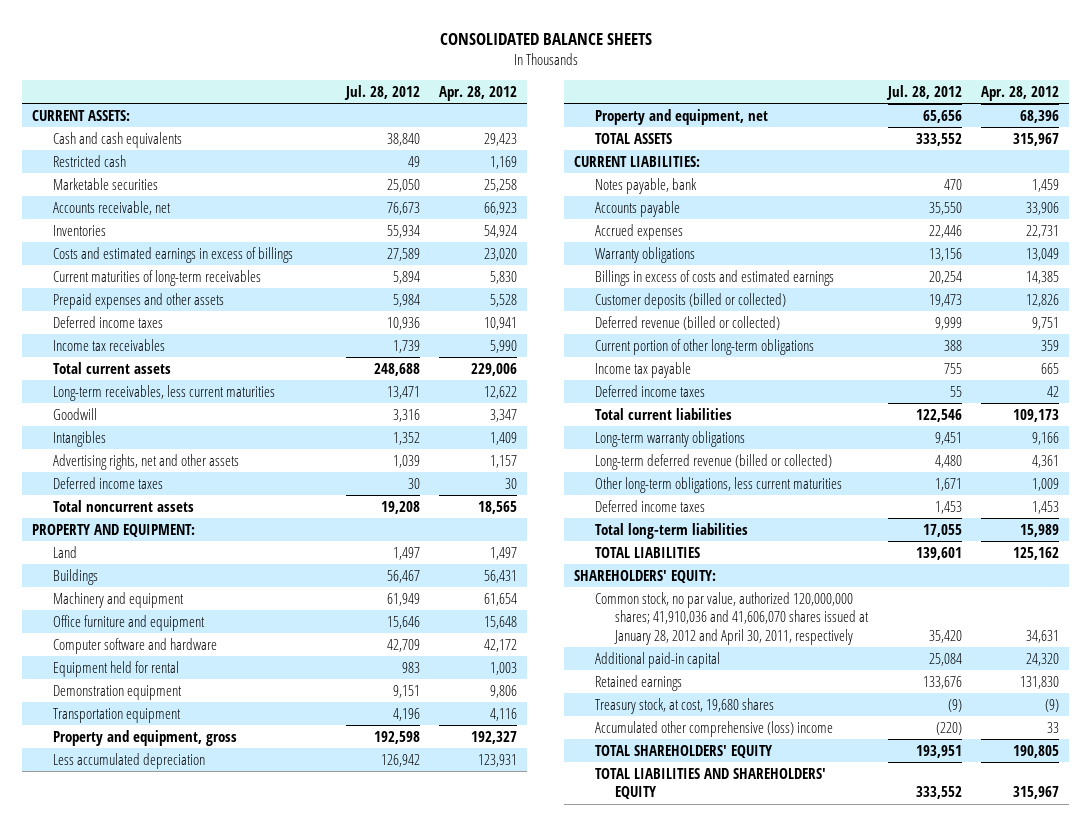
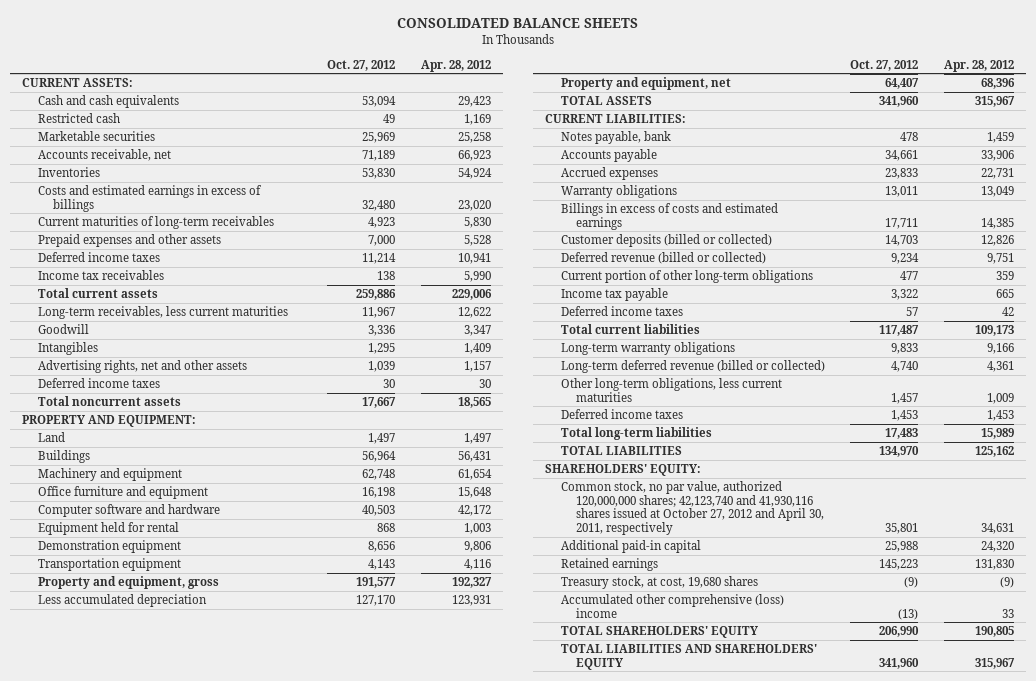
[344,84,421,100] Jul. 28, 2012 -> none
none -> [327,59,396,71] Oct. 27, 2012
[594,591,870,646] Common stock, no par value, authorized 120,000,000 shares; 41,910,036 and 41,606,070 shares issued at January 28, 2012 and April 30, 2011, respectively -> [560,481,825,536] Common stock, no par value, authorized 120,000,000 shares; 42,123,740 and 41,930,116 shares issued at October 27, 2012 and April 30, 2011, respectively

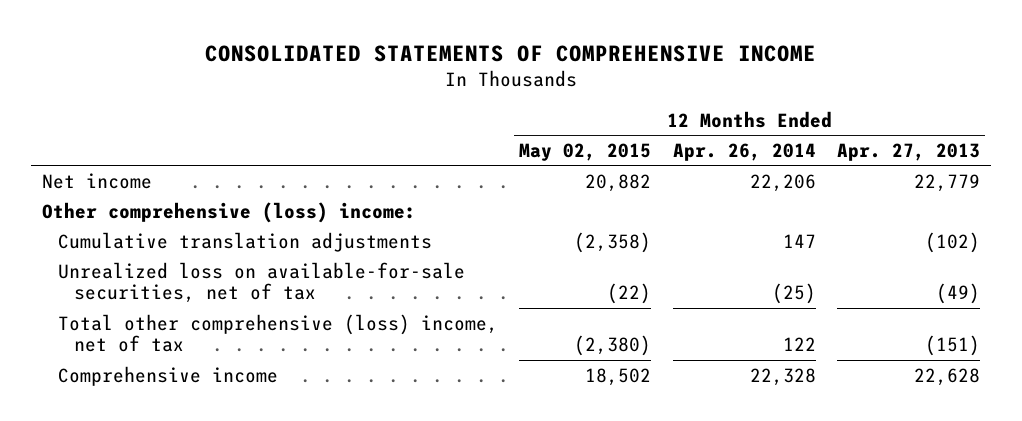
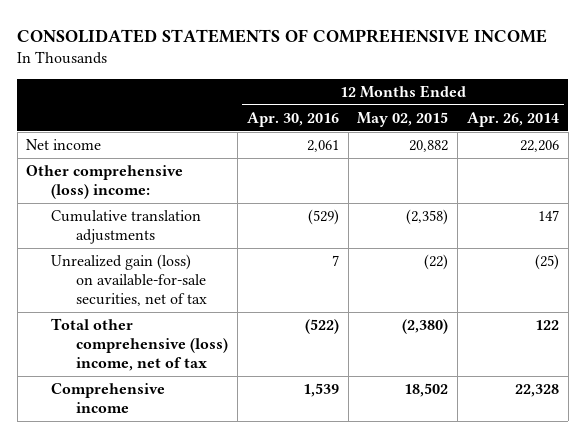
[836,142,980,161] Apr. 27, 2013 -> none
none -> [246,112,339,128] Apr. 30, 2016
[57,261,465,304] Unrealized loss on available-for-sale securities, net of tax -> [51,254,208,307] Unrealized gain (loss) on available-for-sale securities, net of tax

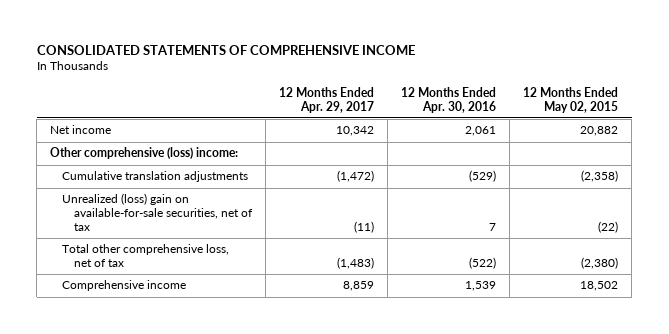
[466,112,559,128] Apr. 26, 2014 -> none
none -> [278,86,374,113] 12 Months Ended Apr. 29, 2017
[51,254,208,307] Unrealized gain (loss) on available-for-sale securities, net of tax -> [62,193,253,231] Unrealized (loss) gain on available-for-sale securities, net of tax
[51,318,229,372] Total other comprehensive (loss) income, net of tax -> [62,244,230,268] Total other comprehensive loss, net of tax

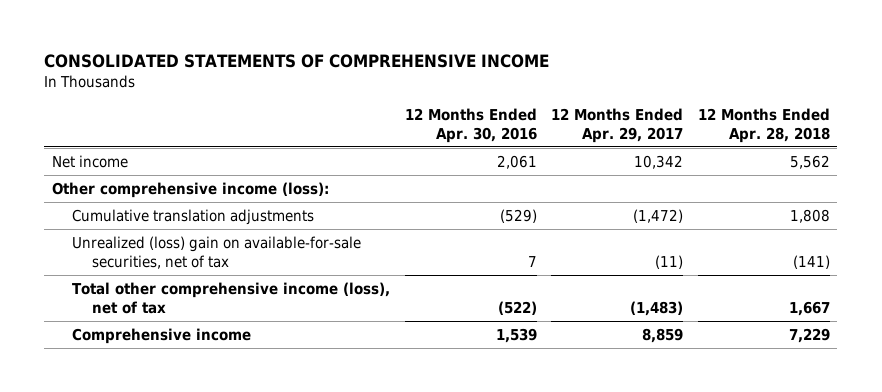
[523,86,619,113] 12 Months Ended May 02, 2015 -> none
none -> [698,108,831,143] 12 Months Ended Apr. 28, 2018
[50,147,239,160] Other comprehensive (loss) income: -> [51,181,329,198] Other comprehensive income (loss):
[62,244,230,268] Total other comprehensive loss, net of tax -> [71,281,390,314] Total other comprehensive income (loss), net of tax

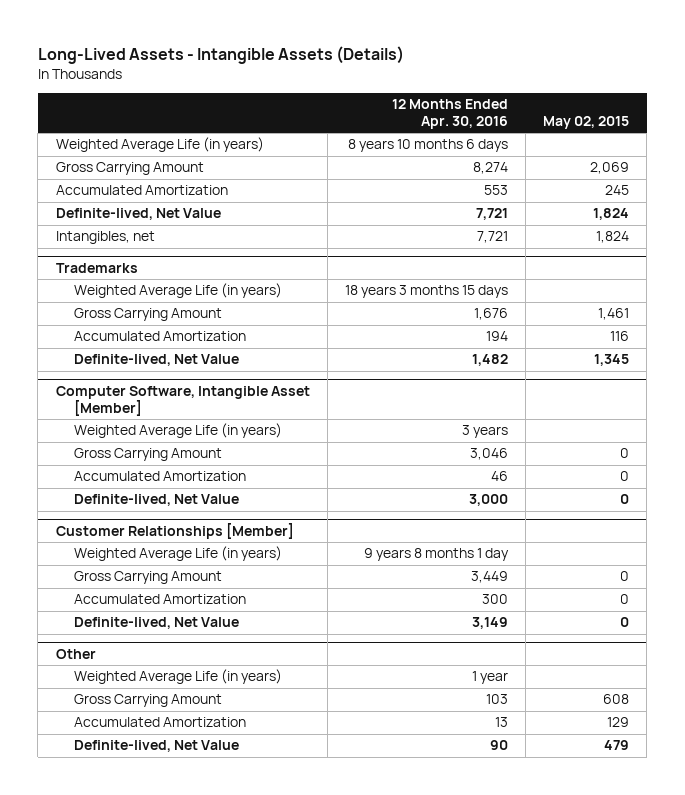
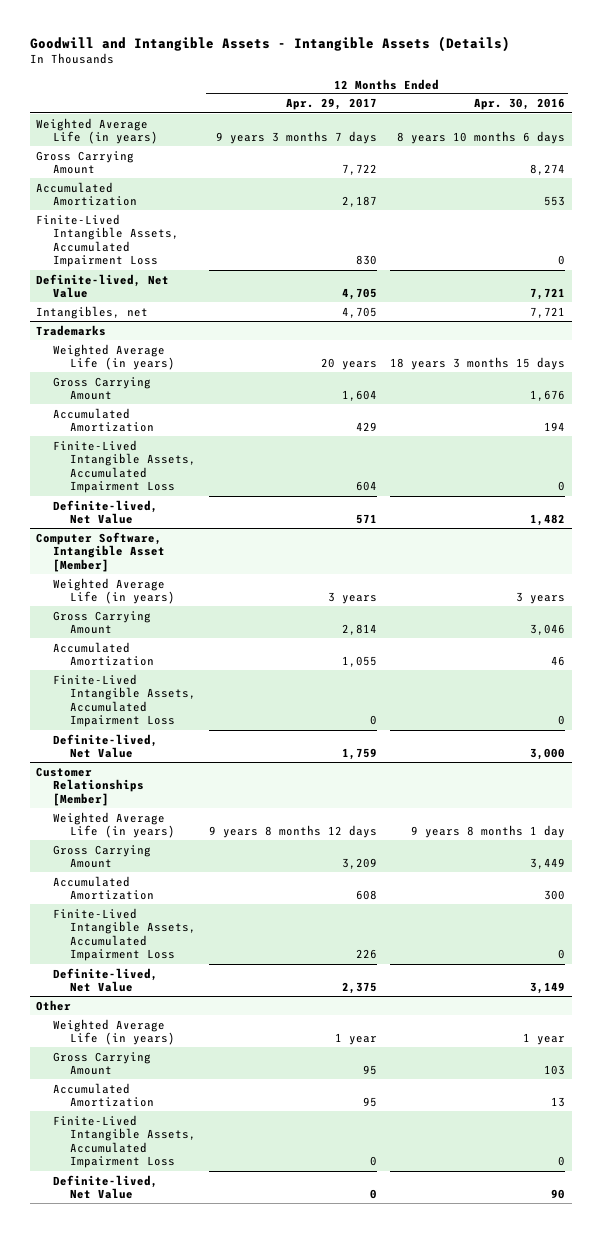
[37,45,404,64] Long-Lived Assets - Intangible Assets (Details) -> [29,35,510,52] Goodwill and Intangible Assets - Intangible Assets (Details)
[543,116,630,130] May 02, 2015 -> none
none -> [285,98,377,111] Apr. 29, 2017
none -> [36,213,180,268] Finite-Lived Intangible Assets, Accumulated Impairment Loss
none -> [53,439,196,494] Finite-Lived Intangible Assets, Accumulated Impairment Loss
none -> [53,673,196,728] Finite-Lived Intangible Assets, Accumulated Impairment Loss
none -> [53,907,196,962] Finite-Lived Intangible Assets, Accumulated Impairment Loss
none -> [53,1114,196,1169] Finite-Lived Intangible Assets, Accumulated Impairment Loss

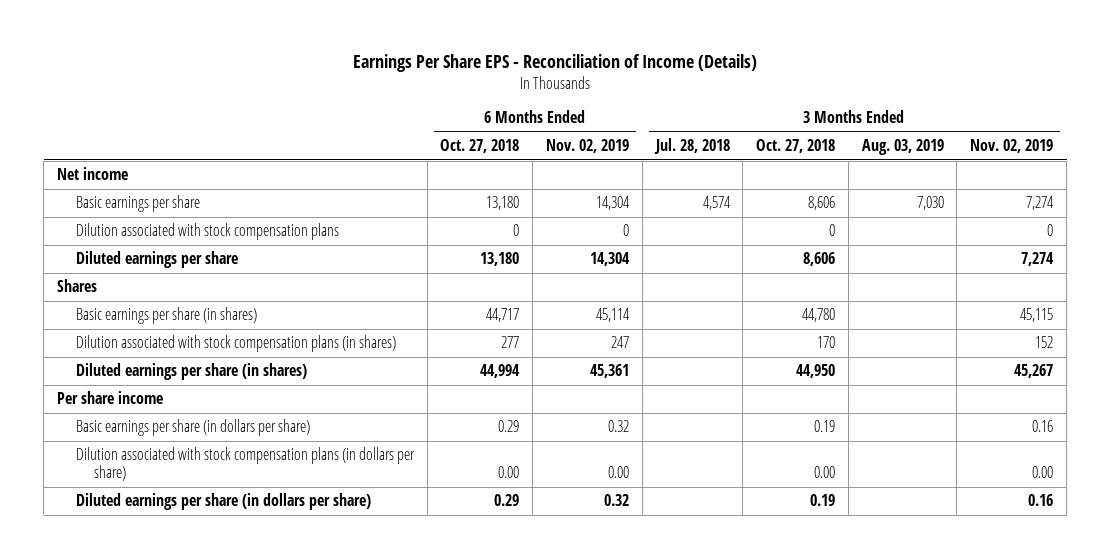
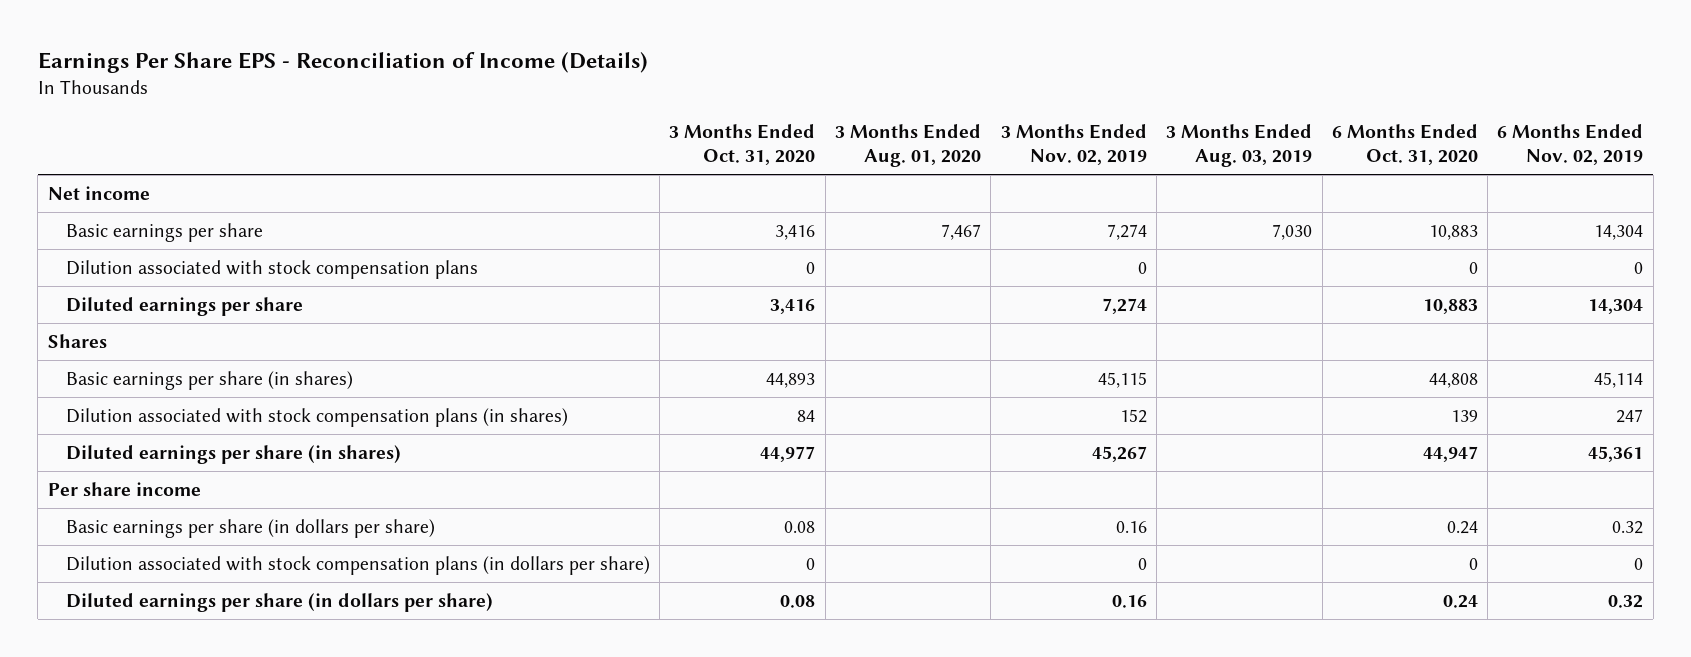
[440,139,520,154] Oct. 27, 2018 -> none
[653,138,730,155] Jul. 28, 2018 -> none
[756,139,836,154] Oct. 27, 2018 -> none
none -> [669,124,816,165] 3 Months Ended Oct. 31, 2020
none -> [834,124,981,167] 3 Months Ended Aug. 01, 2020
none -> [1331,124,1478,165] 6 Months Ended Oct. 31, 2020
[607,466,629,479] 0.00 -> [1634,557,1644,570] 0
[1032,466,1054,479] 0.00 -> [1137,557,1147,570] 0

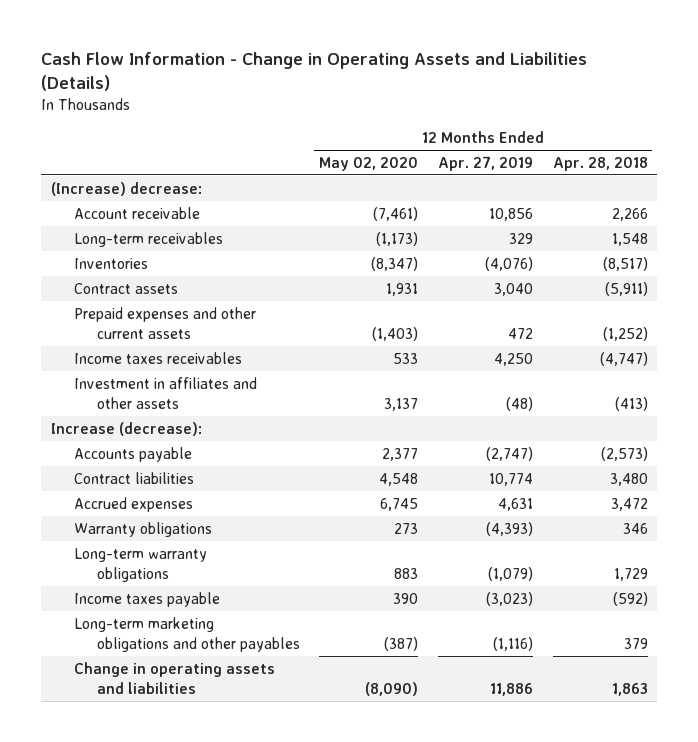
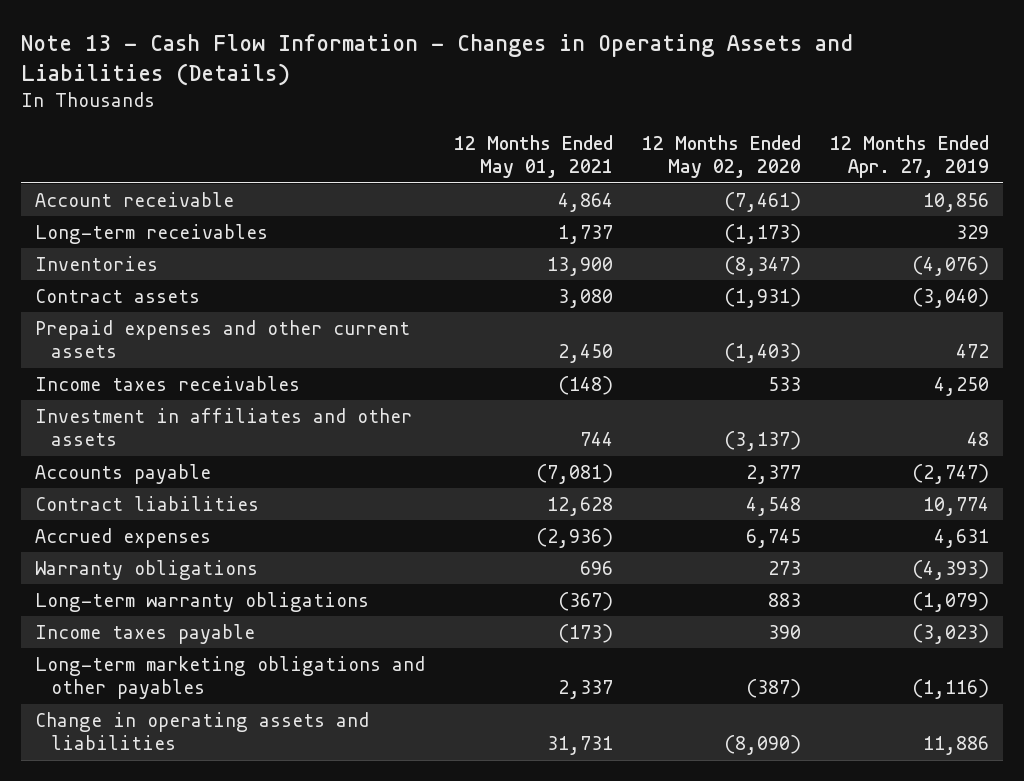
[41,52,588,92] Cash Flow Information - Change in Operating Assets and Liabilities (Details) -> [20,34,853,87] Note 13 - Cash Flow Information - Changes in Operating Assets and Liabilities (Details)
[552,156,648,171] Apr. 28, 2018 -> none
none -> [454,134,614,179] 12 Months Ended May 01, 2021
[50,181,202,196] (Increase) decrease: -> none
[386,282,419,296] 1,931 -> [724,287,802,308] (1,931)
[493,282,533,296] 3,040 -> [911,287,989,308] (3,040)
[50,421,202,436] Increase (decrease): -> none
[384,397,419,411] 3,137 -> [724,431,802,452] (3,137)
[505,396,533,411] (48) -> [966,432,989,447] 48

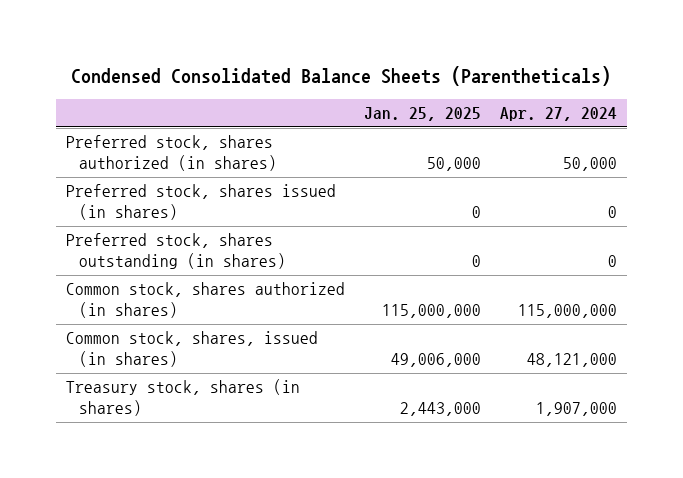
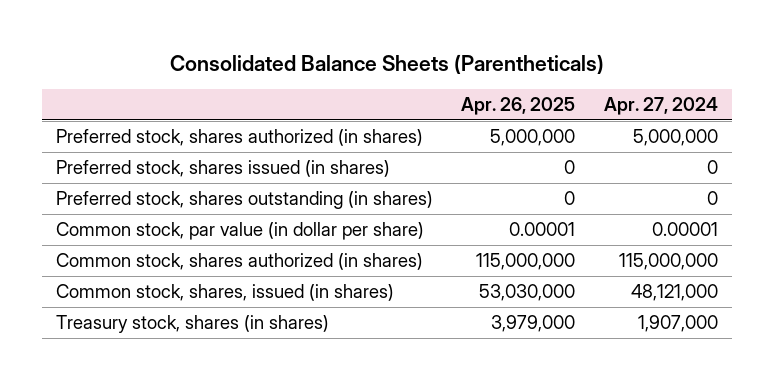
[71,66,612,87] Condensed Consolidated Balance Sheets (Parentheticals) -> [169,53,604,74] Consolidated Balance Sheets (Parentheticals)
[363,107,481,122] Jan. 25, 2025 -> none
none -> [461,96,576,115] Apr. 26, 2025
[563,157,618,172] 50,000 -> [632,129,718,147] 5,000,000
none -> [56,222,425,241] Common stock, par value (in dollar per share)

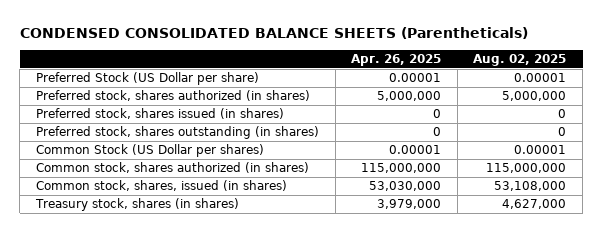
[169,53,604,74] Consolidated Balance Sheets (Parentheticals) -> [19,26,528,39] CONDENSED CONSOLIDATED BALANCE SHEETS (Parentheticals)
[603,96,718,115] Apr. 27, 2024 -> none
none -> [473,53,567,66] Aug. 02, 2025
none -> [36,72,260,86] Preferred Stock (US Dollar per share)
[56,222,425,241] Common stock, par value (in dollar per share) -> [36,144,265,158] Common Stock (US Dollar per shares)

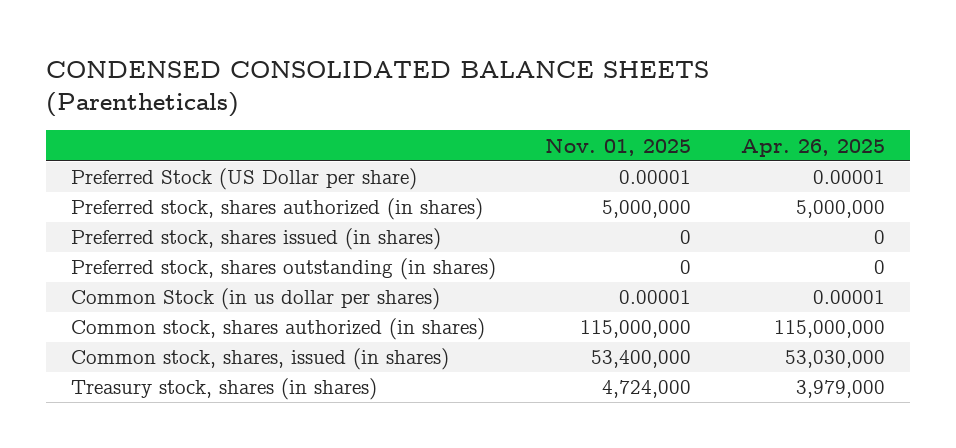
[473,53,567,66] Aug. 02, 2025 -> none
none -> [545,137,692,156] Nov. 01, 2025
[36,144,265,158] Common Stock (US Dollar per shares) -> [70,288,440,311] Common Stock (in us dollar per shares)

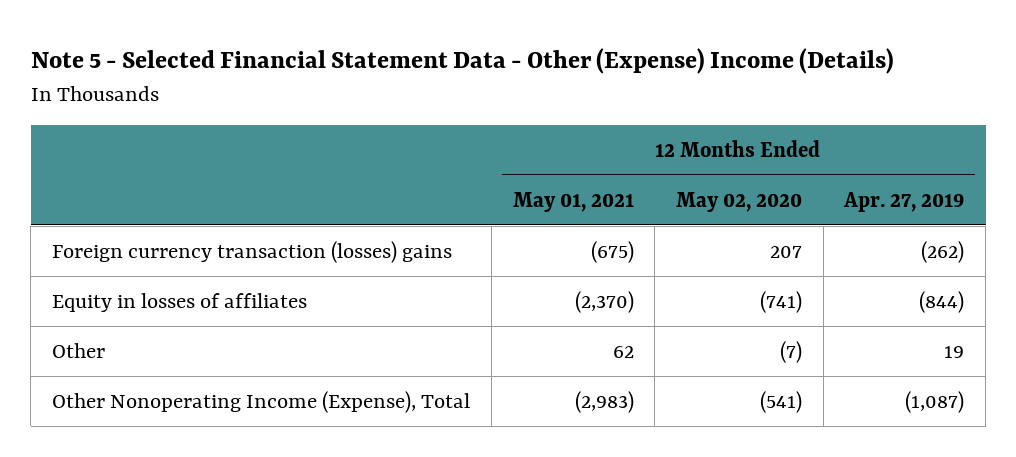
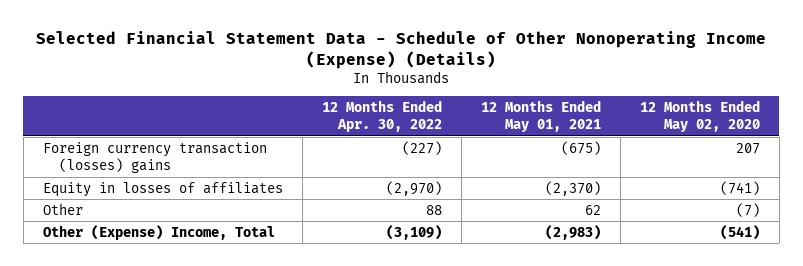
[30,48,894,75] Note 5 - Selected Financial Statement Data - Other (Expense) Income (Details) -> [36,31,767,69] Selected Financial Statement Data - Schedule of Other Nonoperating Income (Expense) (Details)
[843,191,965,212] Apr. 27, 2019 -> none
none -> [321,100,442,133] 12 Months Ended Apr. 30, 2022
[52,390,471,413] Other Nonoperating Income (Expense), Total -> [42,224,275,240] Other (Expense) Income, Total

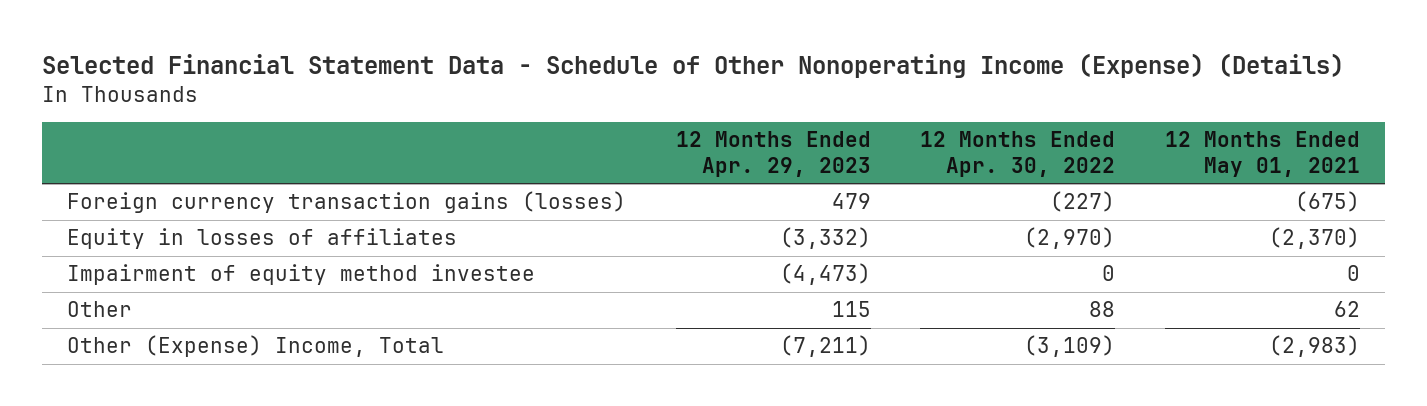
[639,100,760,133] 12 Months Ended May 02, 2020 -> none
none -> [675,131,871,177] 12 Months Ended Apr. 29, 2023
[42,141,267,174] Foreign currency transaction (losses) gains -> [67,191,627,214] Foreign currency transaction gains (losses)
none -> [67,264,536,286] Impairment of equity method investee

